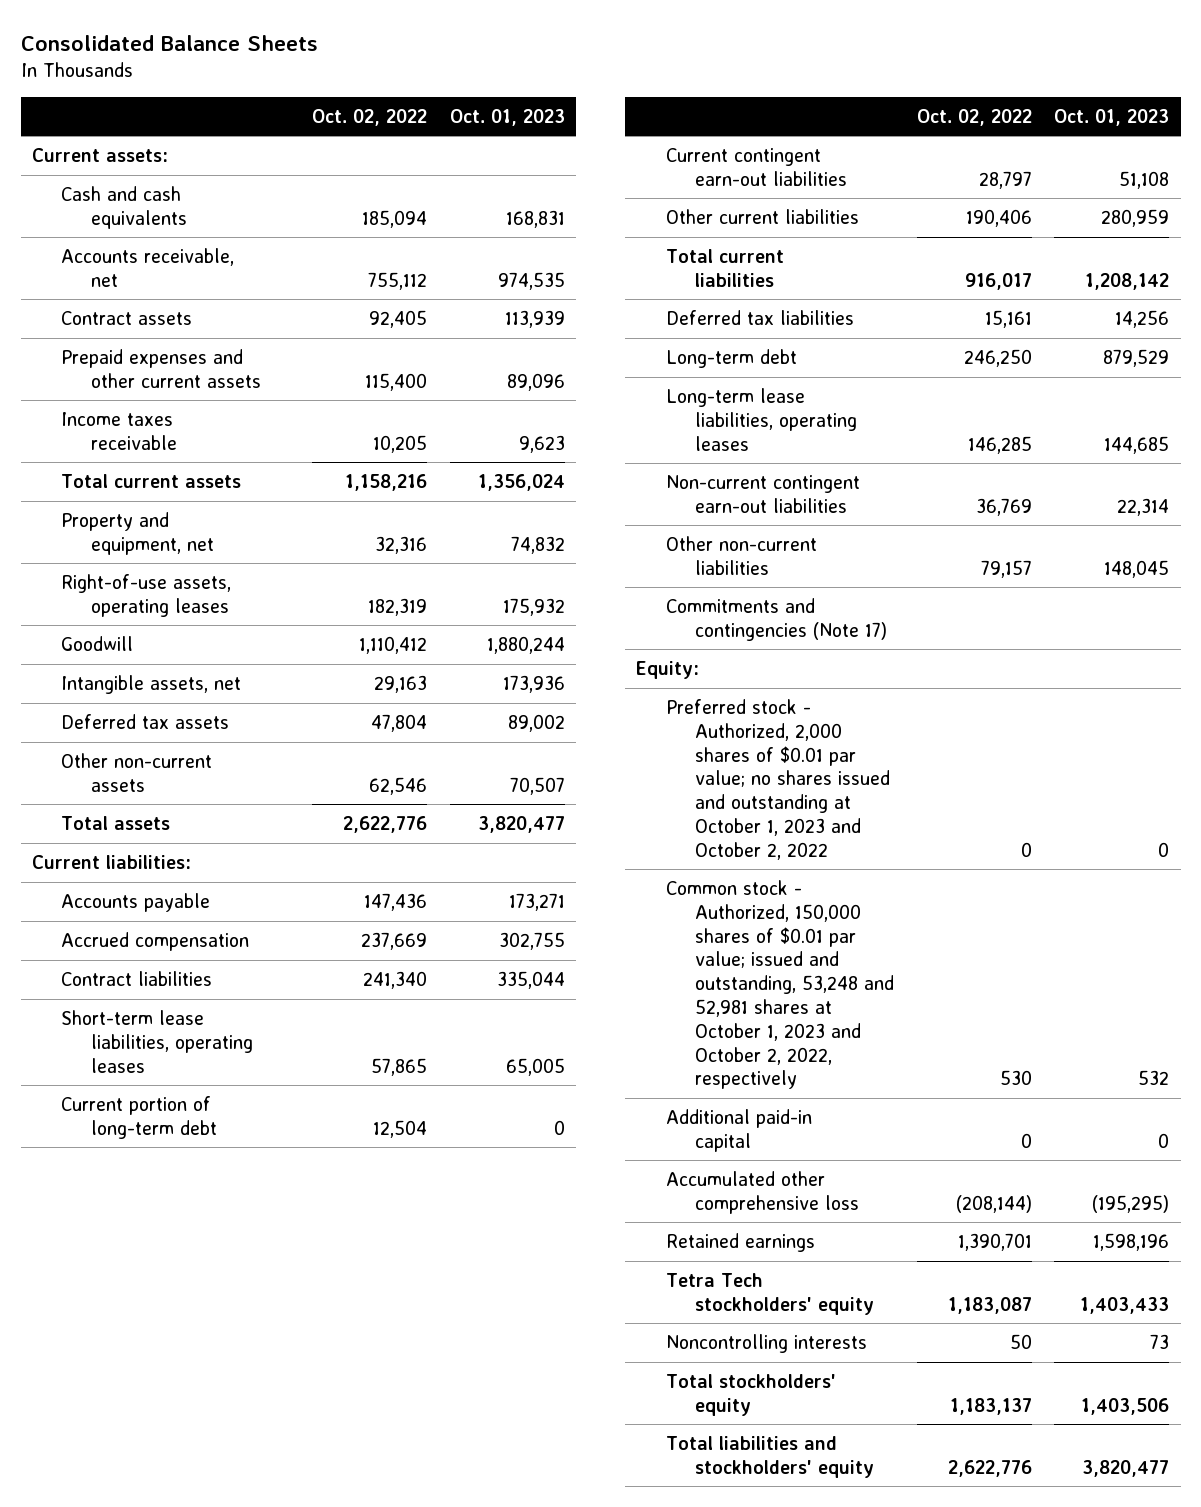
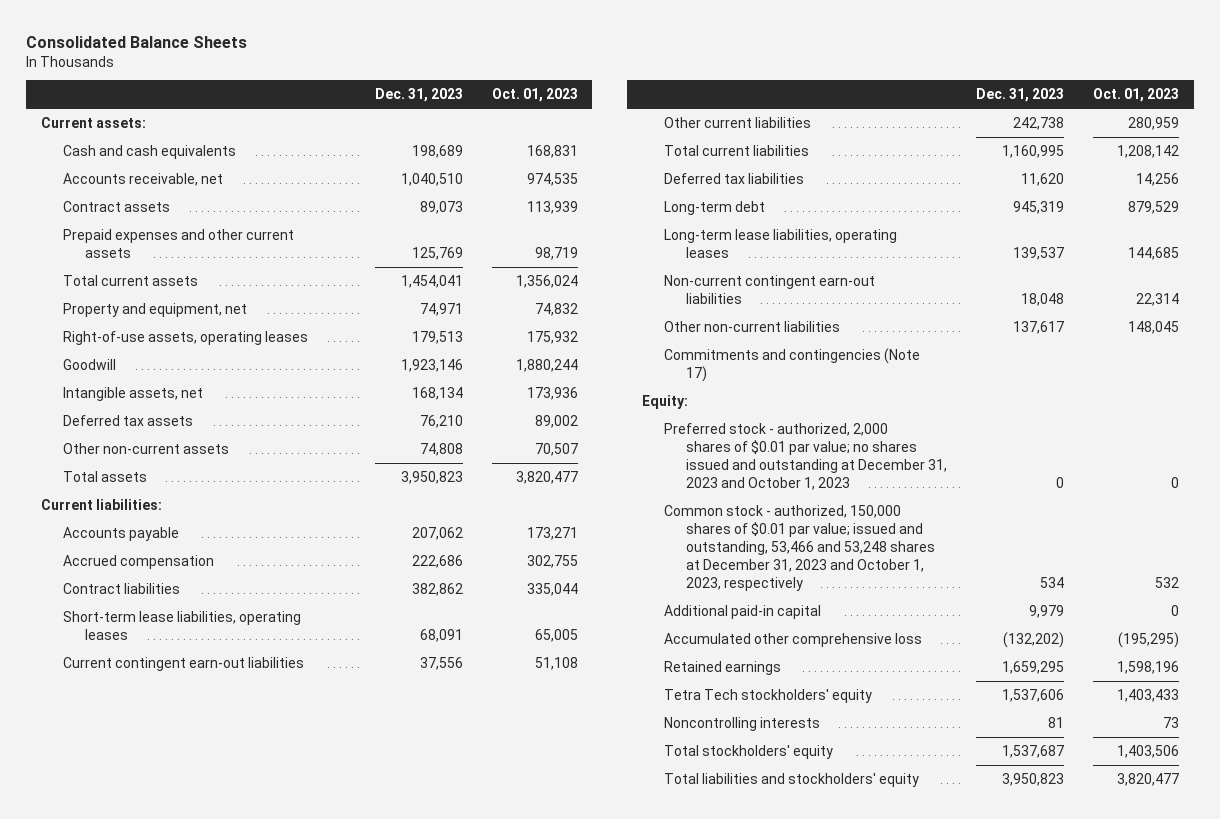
[312,108,428,126] Oct. 02, 2022 -> none
none -> [374,88,463,103] Dec. 31, 2023
[61,411,177,450] Income taxes receivable -> none
[506,372,565,391] 89,096 -> [534,246,578,260] 98,719
[61,1095,217,1139] Current portion of long-term debt -> none
[665,698,891,860] Preferred stock - Authorized, 2,000 shares of $0.01 par value; no shares issued and outstanding at October 1, 2023 and October 2, 2022 -> [663,422,947,490] Preferred stock - authorized, 2,000 shares of $0.01 par value; no shares issued and outstanding at December 31, 2023 and October 1, 2023
[665,879,895,1090] Common stock - Authorized, 150,000 shares of $0.01 par value; issued and outstanding, 53,248 and 52,981 shares at October 1, 2023 and October 2, 2022, respectively -> [663,504,935,591] Common stock - authorized, 150,000 shares of $0.01 par value; issued and outstanding, 53,466 and 53,248 shares at December 31, 2023 and October 1, 2023, respectively

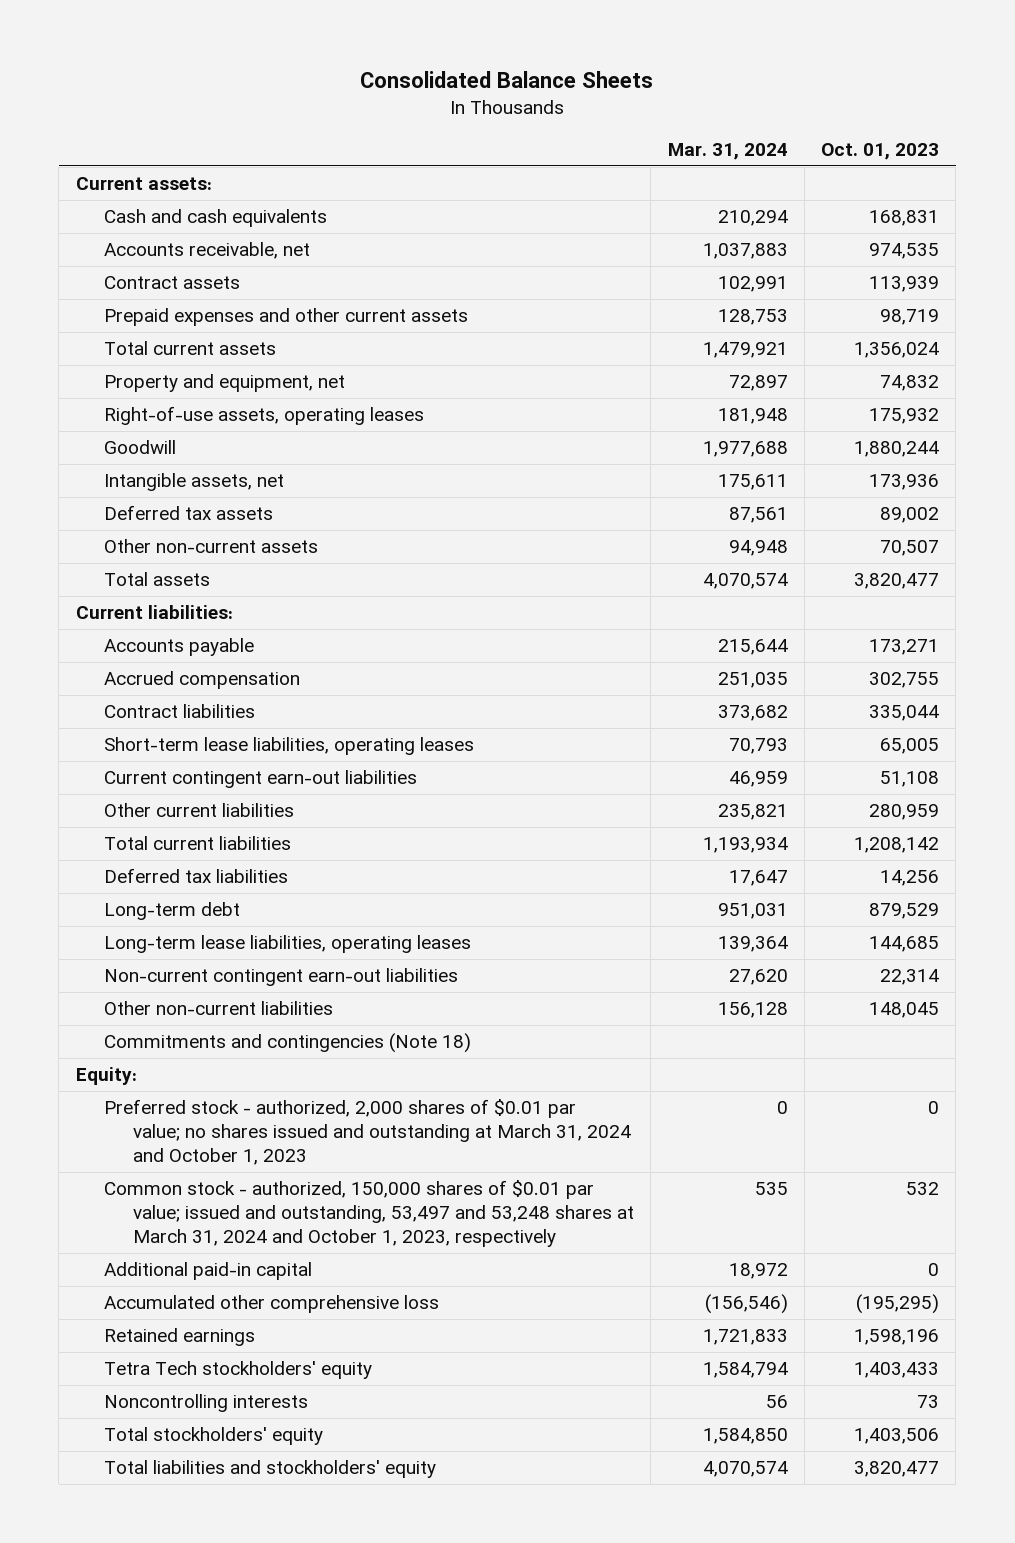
[374,88,463,103] Dec. 31, 2023 -> none
none -> [667,143,788,161] Mar. 31, 2024
[663,347,920,382] Commitments and contingencies (Note 17) -> [104,1033,472,1054] Commitments and contingencies (Note 18)
[663,422,947,490] Preferred stock - authorized, 2,000 shares of $0.01 par value; no shares issued and outstanding at December 31, 2023 and October 1, 2023 -> [104,1099,632,1166] Preferred stock - authorized, 2,000 shares of $0.01 par value; no shares issued and outstanding at March 31, 2024 and October 1, 2023
[663,504,935,591] Common stock - authorized, 150,000 shares of $0.01 par value; issued and outstanding, 53,466 and 53,248 shares at December 31, 2023 and October 1, 2023, respectively -> [104,1180,635,1248] Common stock - authorized, 150,000 shares of $0.01 par value; issued and outstanding, 53,497 and 53,248 shares at March 31, 2024 and October 1, 2023, respectively

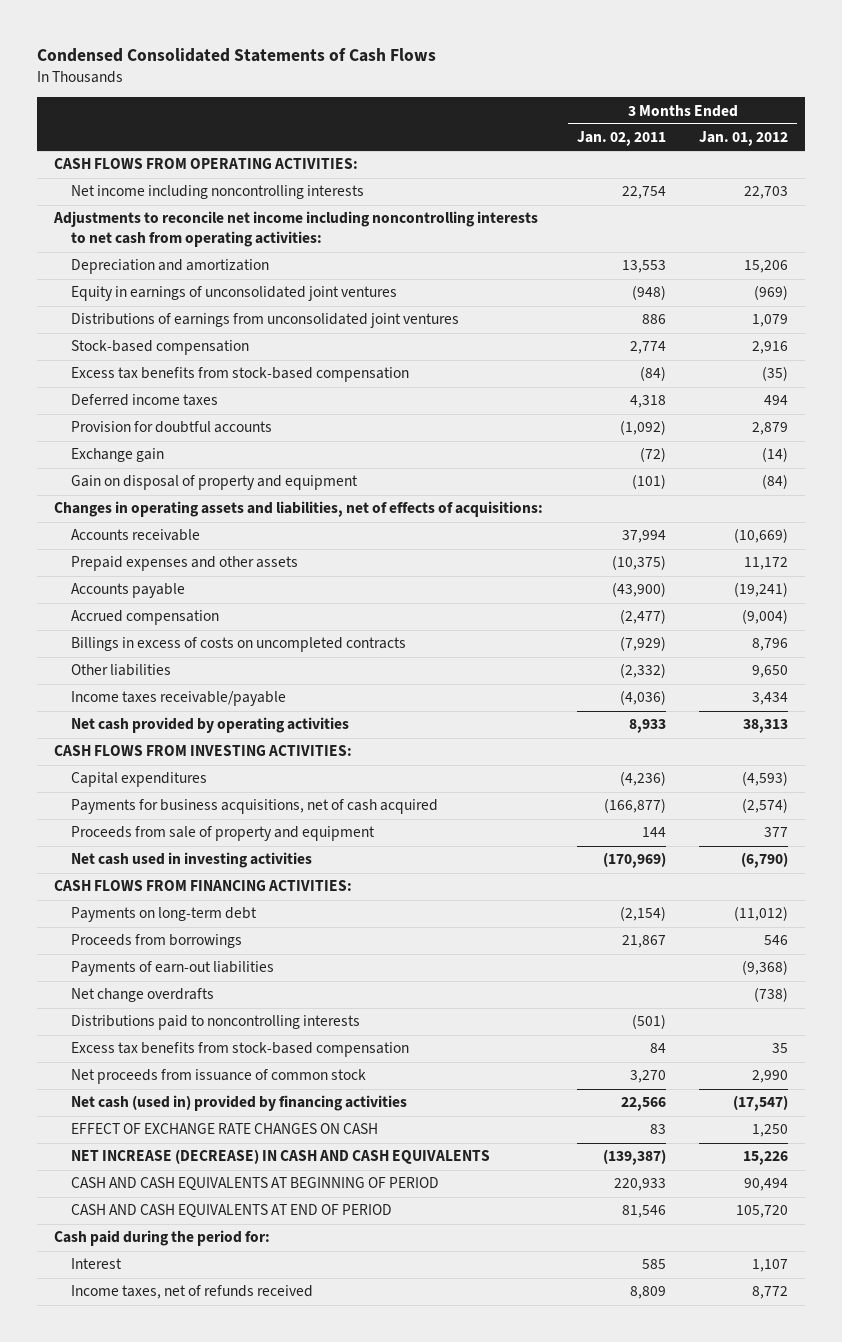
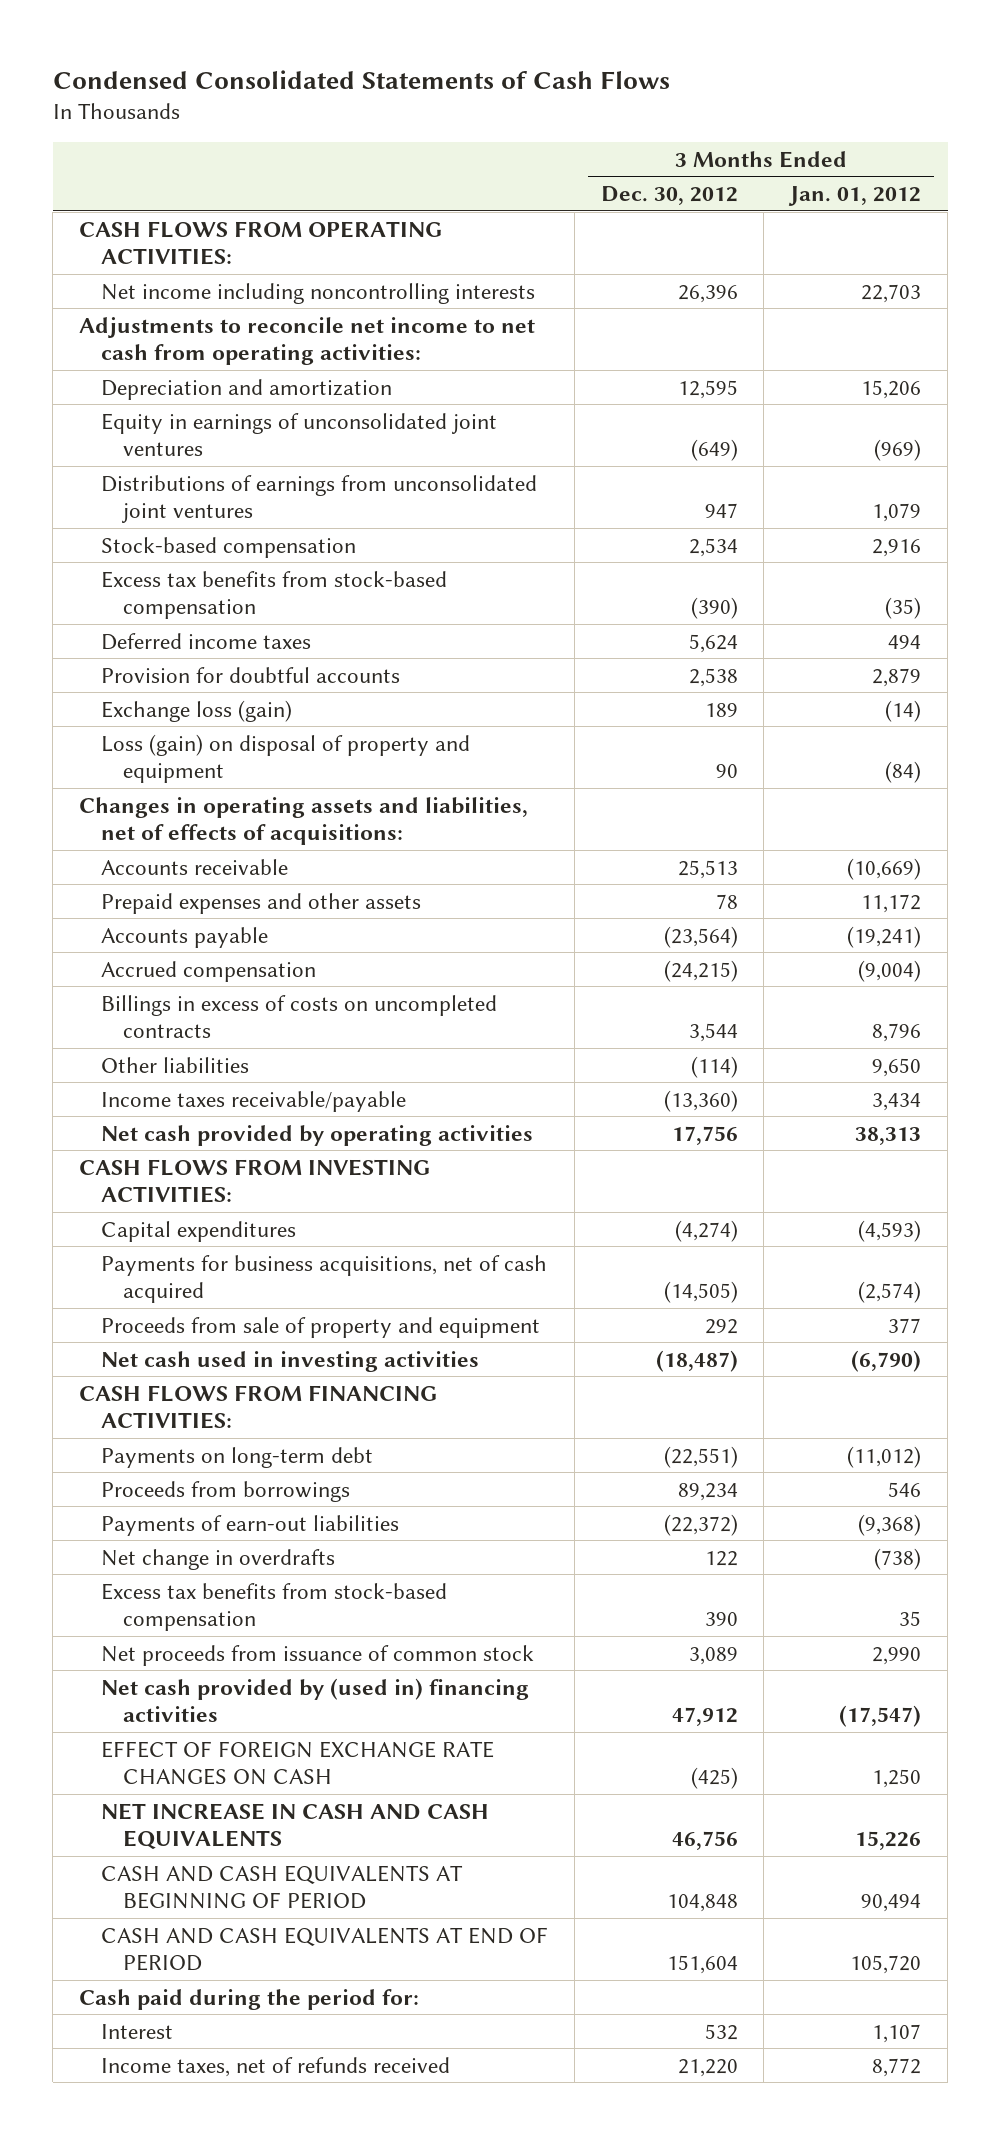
[576,131,666,147] Jan. 02, 2011 -> none
none -> [600,186,738,206] Dec. 30, 2012
[53,211,539,248] Adjustments to reconcile net income including noncontrolling interests to net cash from operating activities: -> [79,316,536,365] Adjustments to reconcile net income to net cash from operating activities:
[70,448,164,463] Exchange gain -> [101,699,293,722] Exchange loss (gain)
[70,475,358,491] Gain on disposal of property and equipment -> [101,733,471,783] Loss (gain) on disposal of property and equipment
[70,1015,360,1031] Distributions paid to noncontrolling interests -> none
[70,988,214,1003] Net change overdrafts -> [101,1548,336,1570] Net change in overdrafts
[70,1095,407,1112] Net cash (used in) provided by financing activities -> [101,1677,530,1722] Net cash provided by (used in) financing activities
[70,1123,378,1135] EFFECT OF EXCHANGE RATE CHANGES ON CASH -> [101,1740,495,1785] EFFECT OF FOREIGN EXCHANGE RATE CHANGES ON CASH
[70,1149,490,1165] NET INCREASE (DECREASE) IN CASH AND CASH EQUIVALENTS -> [101,1802,490,1850] NET INCREASE IN CASH AND CASH EQUIVALENTS

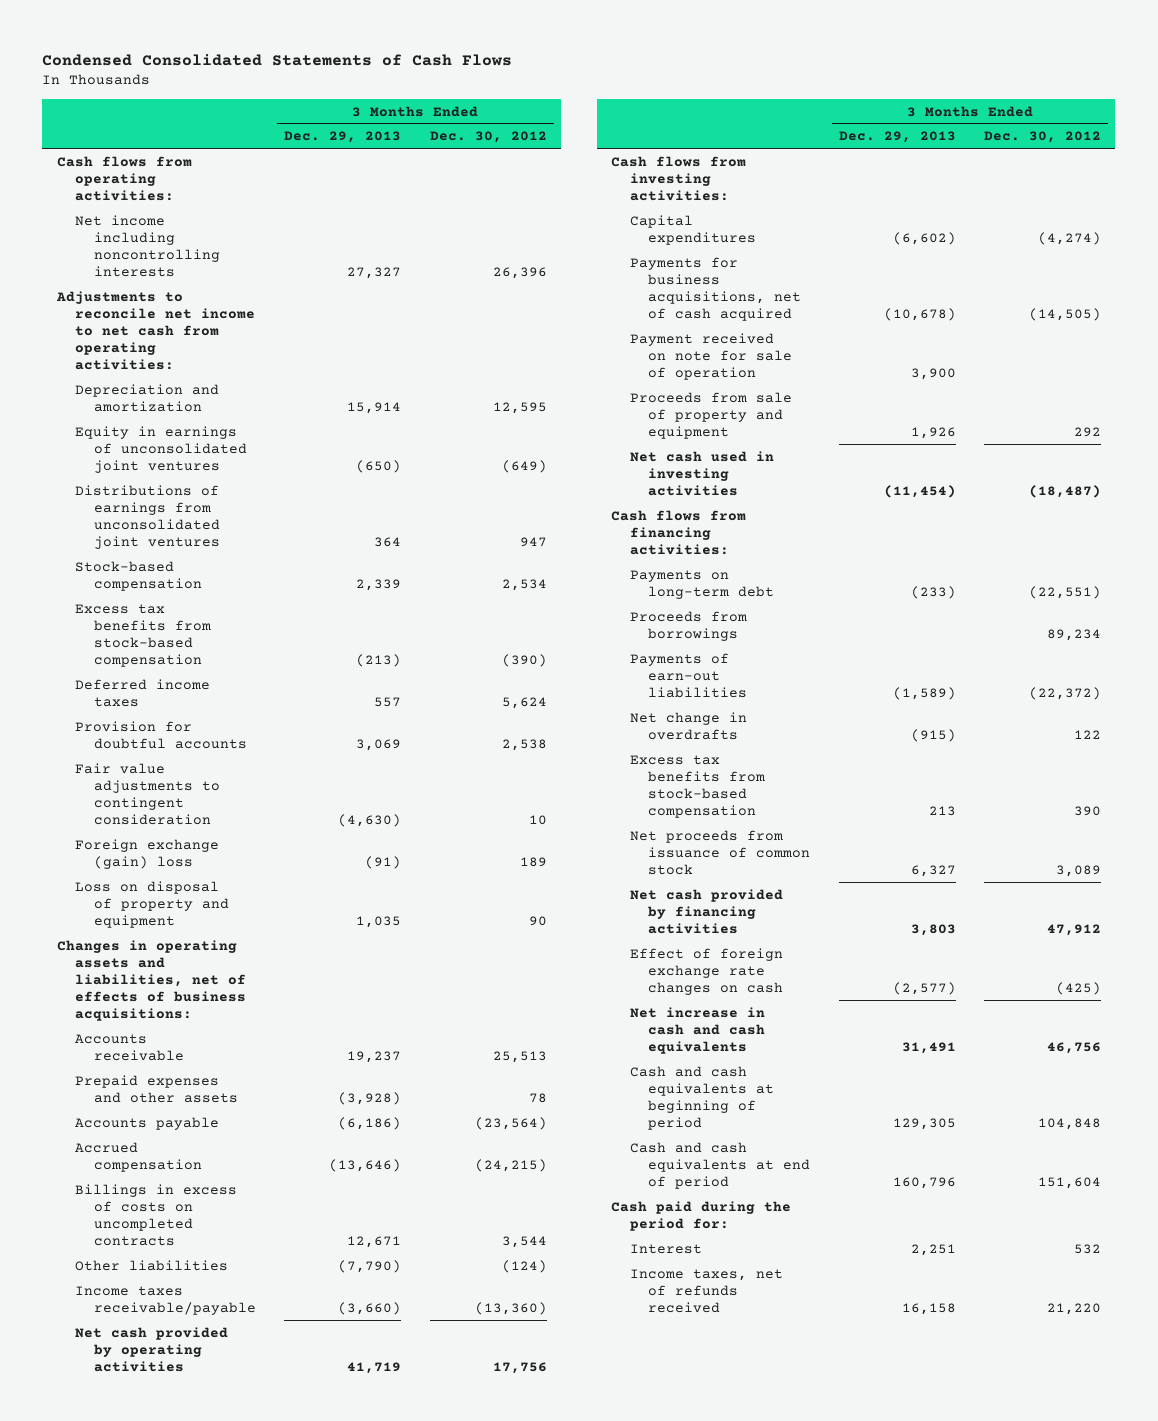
[788,186,922,207] Jan. 01, 2012 -> none
none -> [284,131,402,144] Dec. 29, 2013
[79,220,443,265] CASH FLOWS FROM OPERATING ACTIVITIES: -> [56,155,192,201] Cash flows from operating activities:
none -> [75,762,220,825] Fair value adjustments to contingent consideration
[101,699,293,722] Exchange loss (gain) -> [75,838,220,869] Foreign exchange (gain) loss
[101,733,471,783] Loss (gain) on disposal of property and equipment -> [75,880,229,928] Loss on disposal of property and equipment
[79,796,529,845] Changes in operating assets and liabilities, net of effects of acquisitions: -> [56,939,247,1021] Changes in operating assets and liabilities, net of effects of business acquisitions:
[690,1055,738,1078] (114) -> [501,1259,547,1273] (124)
[79,1158,431,1203] CASH FLOWS FROM INVESTING ACTIVITIES: -> [611,155,747,201] Cash flows from investing activities:
none -> [629,332,793,380] Payment received on note for sale of operation
[79,1384,438,1429] CASH FLOWS FROM FINANCING ACTIVITIES: -> [611,509,747,555] Cash flows from financing activities:
[101,1677,530,1722] Net cash provided by (used in) financing activities -> [629,888,783,934] Net cash provided by financing activities
[101,1740,495,1785] EFFECT OF FOREIGN EXCHANGE RATE CHANGES ON CASH -> [629,947,784,995] Effect of foreign exchange rate changes on cash
[101,1802,490,1850] NET INCREASE IN CASH AND CASH EQUIVALENTS -> [629,1006,766,1054] Net increase in cash and cash equivalents
[101,1864,464,1909] CASH AND CASH EQUIVALENTS AT BEGINNING OF PERIOD -> [629,1065,775,1130] Cash and cash equivalents at beginning of period
[101,1926,549,1971] CASH AND CASH EQUIVALENTS AT END OF PERIOD -> [629,1141,811,1189] Cash and cash equivalents at end of period

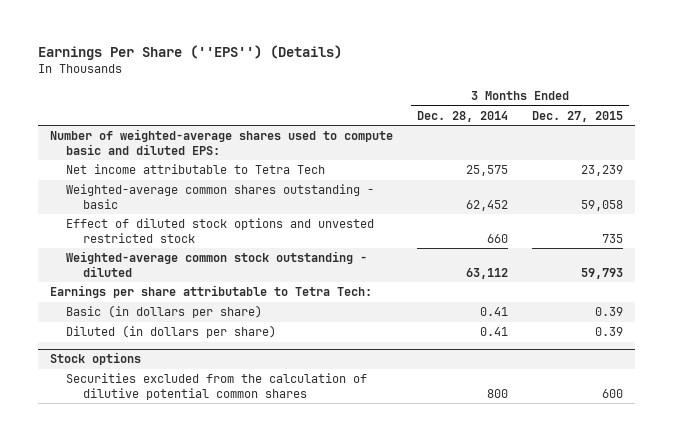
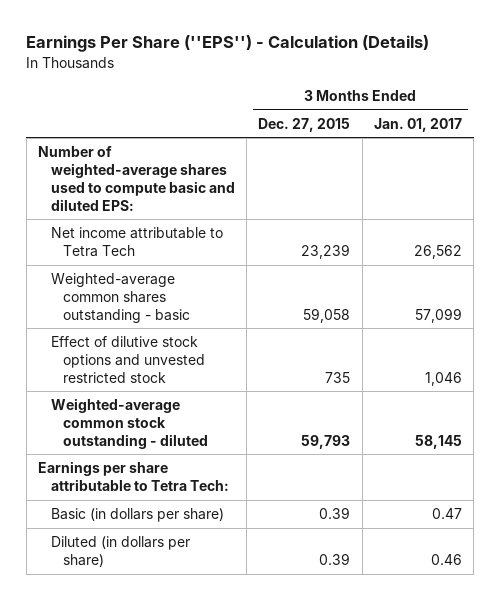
[38,44,343,60] Earnings Per Share (''EPS'') (Details) -> [26,35,430,53] Earnings Per Share (''EPS'') - Calculation (Details)
[417,110,509,122] Dec. 28, 2014 -> none
none -> [373,117,462,132] Jan. 01, 2017
[66,218,375,243] Effect of diluted stock options and unvested restricted stock -> [50,336,206,383] Effect of dilutive stock options and unvested restricted stock
[50,352,142,366] Stock options -> none
[66,373,368,400] Securities excluded from the calculation of dilutive potential common shares -> none

